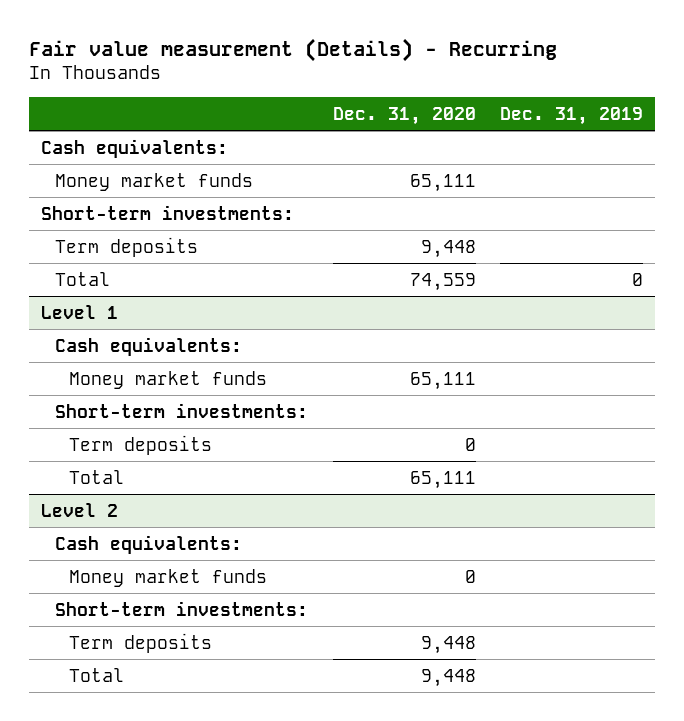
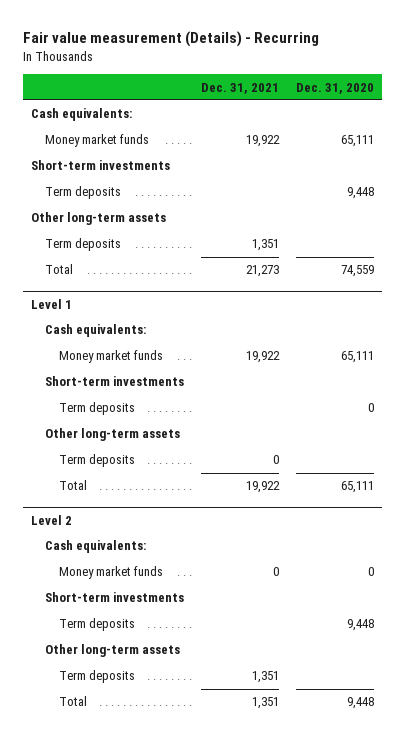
[499,106,643,125] Dec. 31, 2019 -> none
none -> [200,82,279,94] Dec. 31, 2021
[40,204,294,220] Short-term investments: -> [31,160,171,171] Short-term investments
none -> [31,212,167,226] Other long-term assets
none -> [44,238,121,252] Term deposits
[55,402,309,418] Short-term investments: -> [44,376,184,387] Short-term investments
none -> [44,428,180,442] Other long-term assets
none -> [58,454,135,468] Term deposits
[55,600,309,616] Short-term investments: -> [44,592,184,603] Short-term investments
none -> [44,644,180,658] Other long-term assets
none -> [58,670,135,684] Term deposits

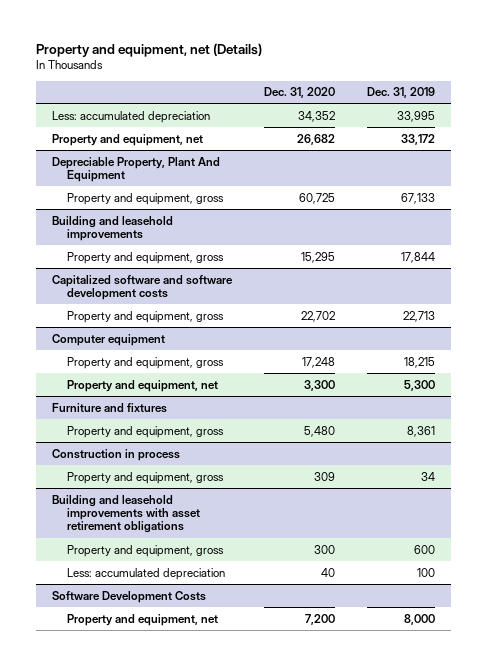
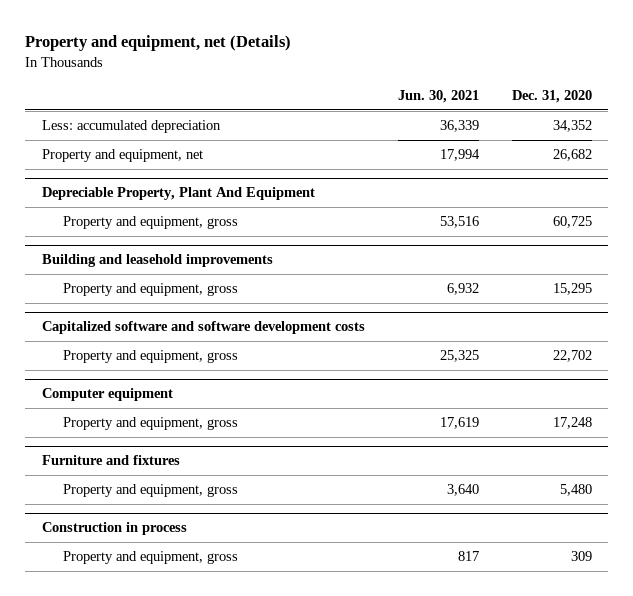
[366,87,435,99] Dec. 31, 2019 -> none
none -> [397,90,479,104] Jun. 30, 2021
[66,379,218,392] Property and equipment, net -> none
[51,494,200,534] Building and leasehold improvements with asset retirement obligations -> none
[66,544,224,557] Property and equipment, gross -> none
[66,567,225,580] Less: accumulated depreciation -> none
[51,590,206,603] Software Development Costs -> none
[66,613,218,626] Property and equipment, net -> none

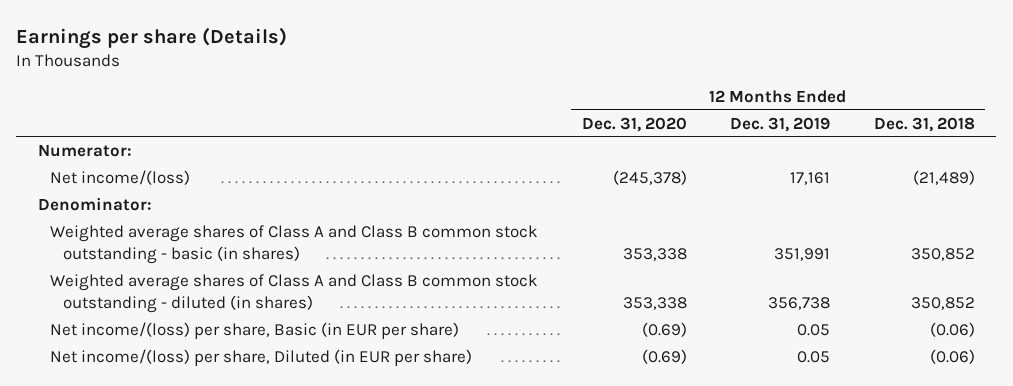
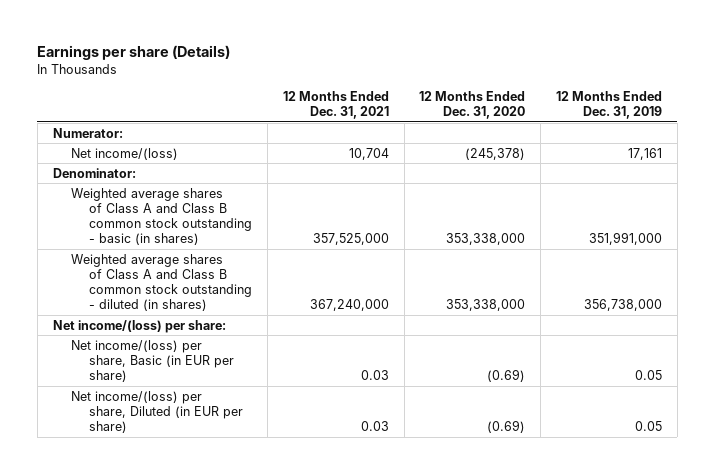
[873,116,975,132] Dec. 31, 2018 -> none
none -> [282,91,389,120] 12 Months Ended Dec. 31, 2021
[622,247,687,261] 353,338 -> [446,232,526,245] 353,338,000
[774,247,831,261] 351,991 -> [588,231,662,245] 351,991,000
[622,296,687,310] 353,338 -> [446,298,526,311] 353,338,000
[768,296,831,310] 356,738 -> [583,298,662,311] 356,738,000
none -> [52,319,226,333] Net income/(loss) per share:

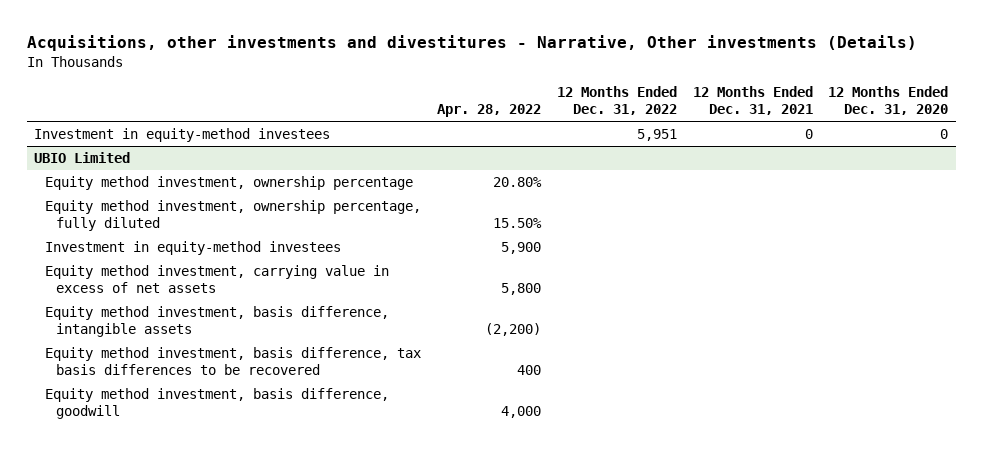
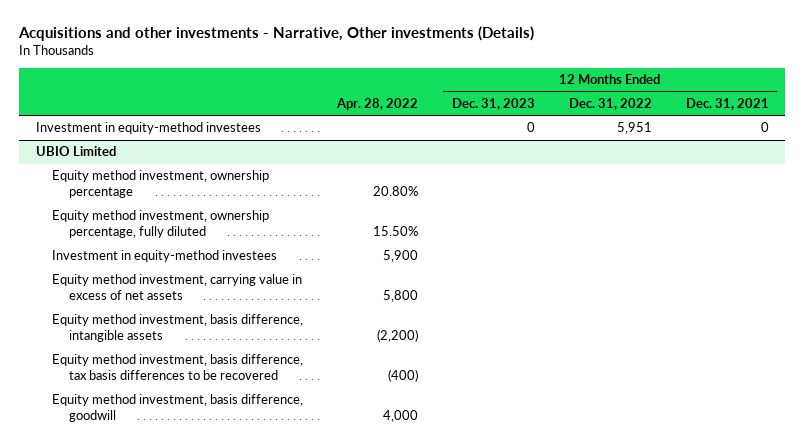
[26,35,917,52] Acquisitions, other investments and divestitures - Narrative, Other investments (Details) -> [17,26,534,42] Acquisitions and other investments - Narrative, Other investments (Details)
[828,86,949,116] 12 Months Ended Dec. 31, 2020 -> none
none -> [451,97,535,110] Dec. 31, 2023
[517,364,542,375] 400 -> [387,369,418,383] (400)

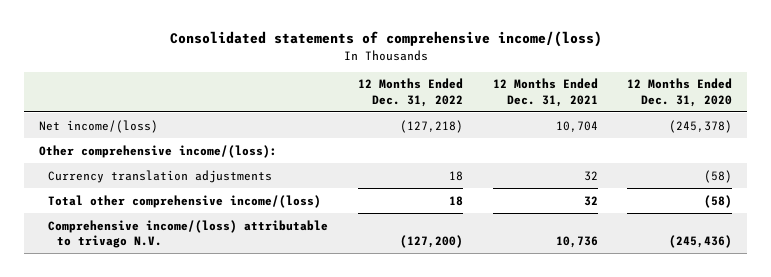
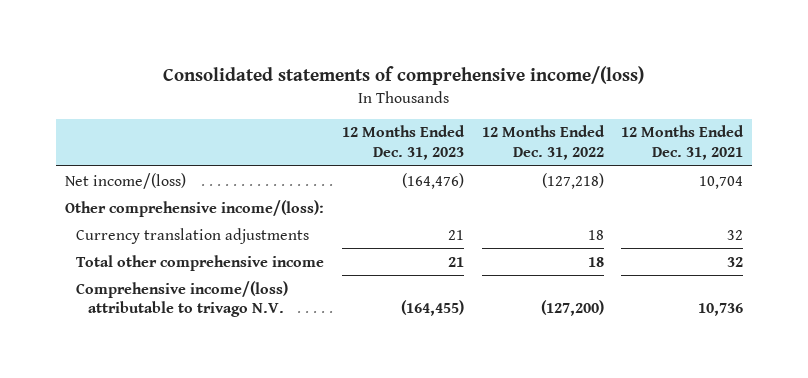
[627,78,733,107] 12 Months Ended Dec. 31, 2020 -> none
none -> [341,125,465,160] 12 Months Ended Dec. 31, 2023
[48,194,322,208] Total other comprehensive income/(loss) -> [76,254,325,271] Total other comprehensive income

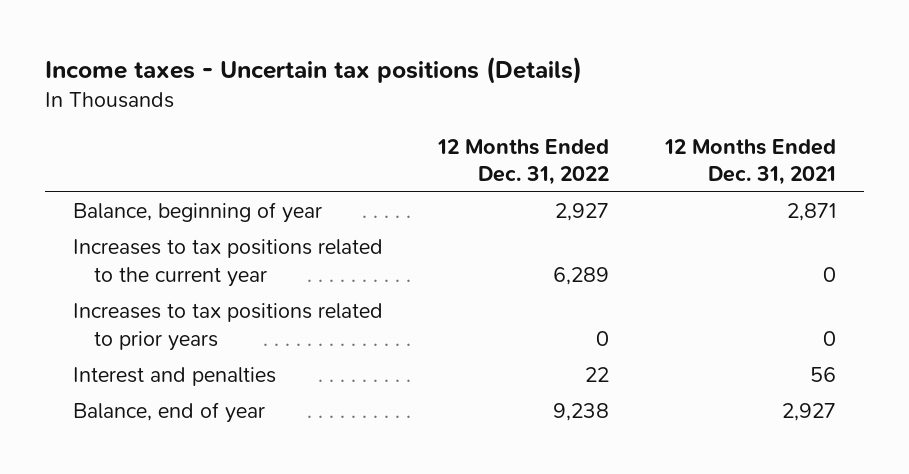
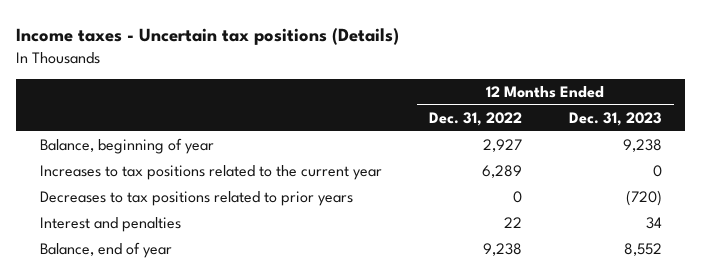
[664,138,837,185] 12 Months Ended Dec. 31, 2021 -> none
none -> [568,112,662,127] Dec. 31, 2023
[72,303,383,351] Increases to tax positions related to prior years -> [39,191,353,207] Decreases to tax positions related to prior years

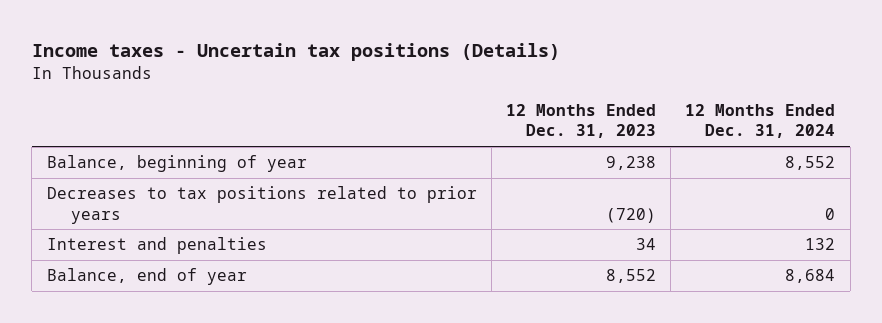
[428,112,522,127] Dec. 31, 2022 -> none
none -> [685,104,836,139] 12 Months Ended Dec. 31, 2024
[39,165,382,181] Increases to tax positions related to the current year -> none

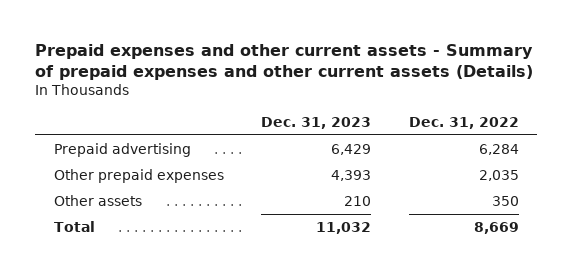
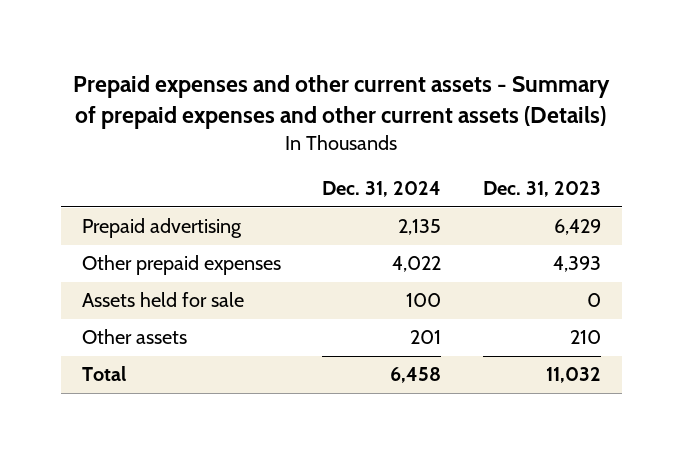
[408,116,519,129] Dec. 31, 2022 -> none
none -> [322,181,442,198] Dec. 31, 2024
none -> [81,292,244,308] Assets held for sale

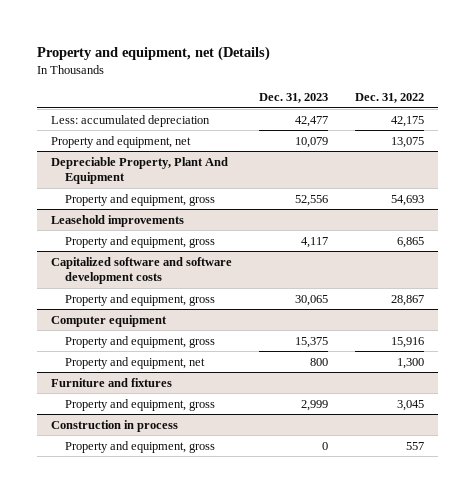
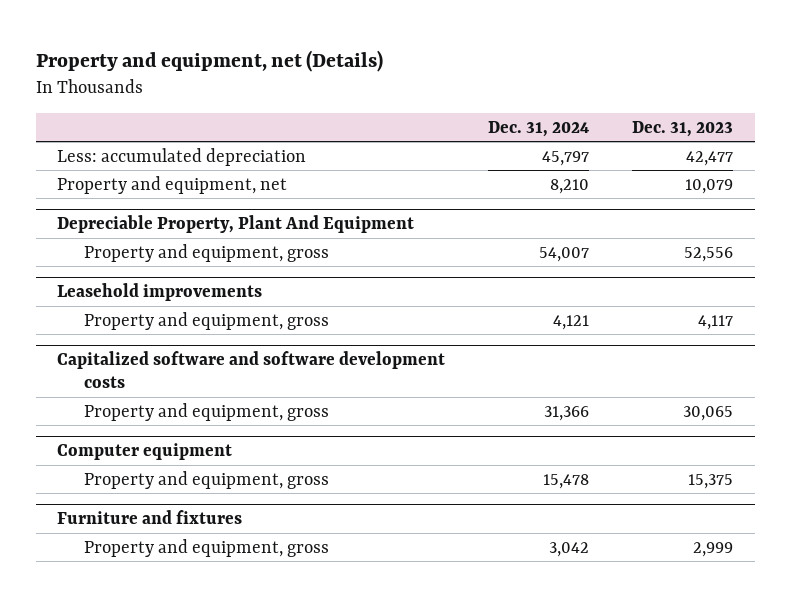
[355,93,425,104] Dec. 31, 2022 -> none
none -> [488,121,590,138] Dec. 31, 2024
[65,356,206,369] Property and equipment, net -> none
[50,419,178,432] Construction in process -> none
[65,440,216,453] Property and equipment, gross -> none

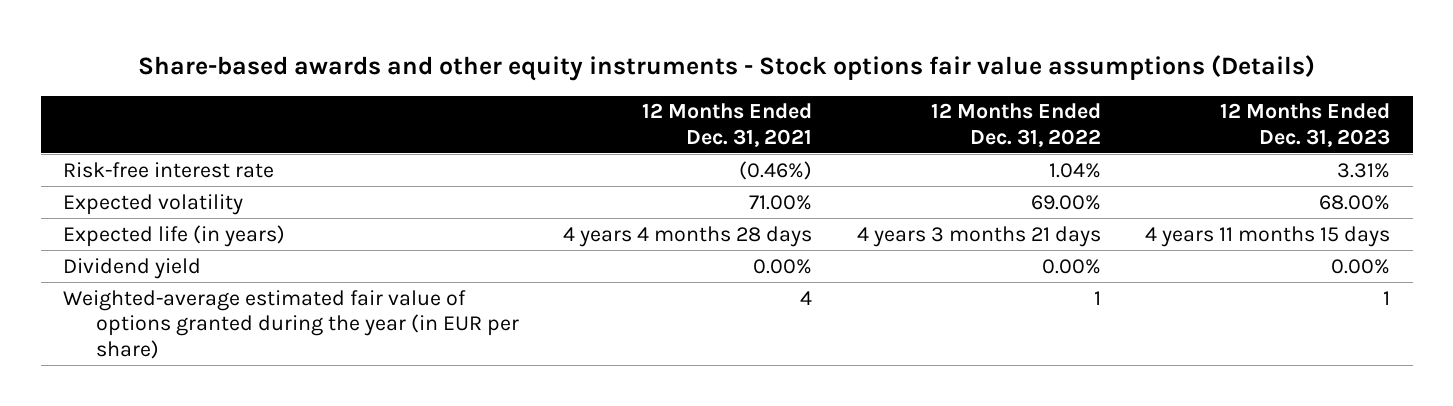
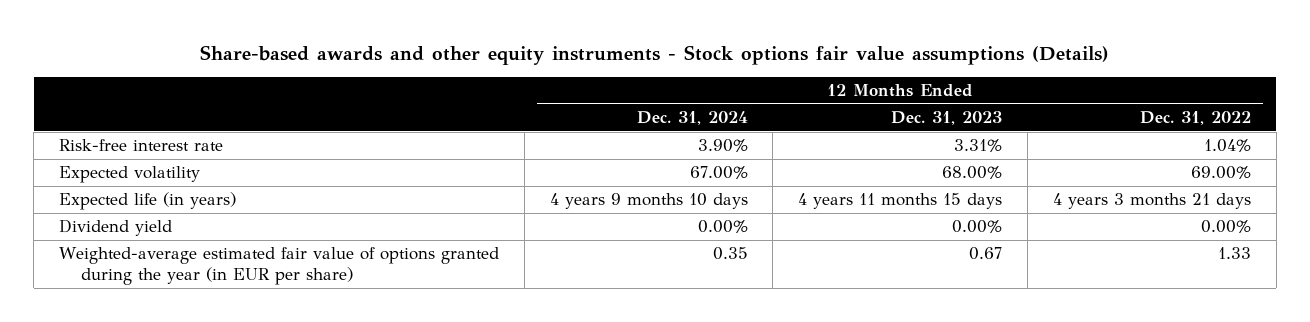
[642,103,813,147] 12 Months Ended Dec. 31, 2021 -> none
none -> [636,111,748,126] Dec. 31, 2024
[1093,290,1101,305] 1 -> [1217,247,1251,260] 1.33
[1383,290,1391,305] 1 -> [969,247,1003,261] 0.67

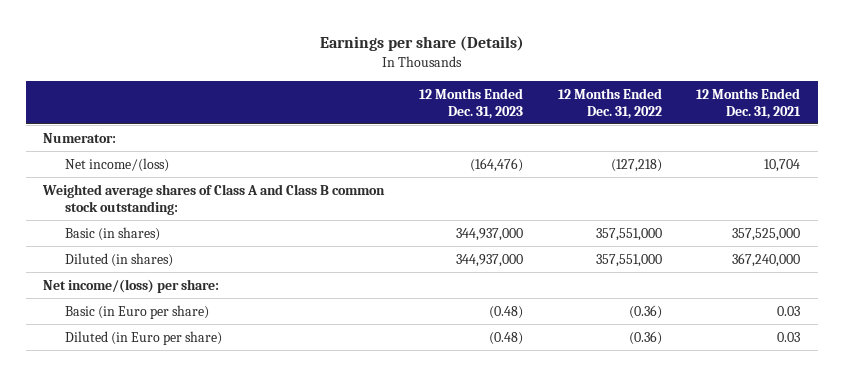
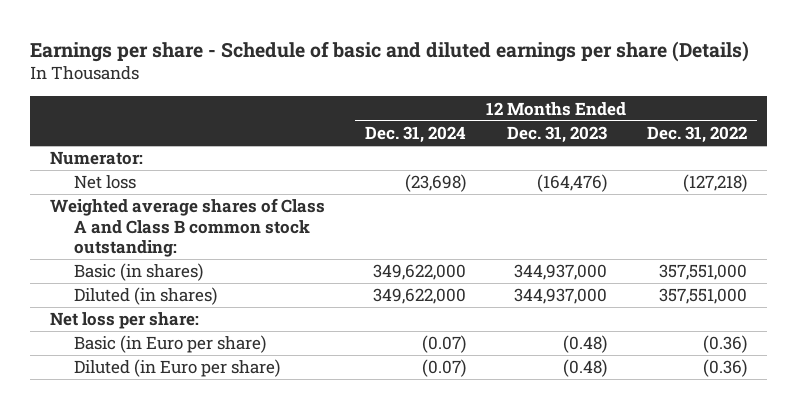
[319,35,524,51] Earnings per share (Details) -> [30,40,750,62] Earnings per share - Schedule of basic and diluted earnings per share (Details)
[696,87,802,119] 12 Months Ended Dec. 31, 2021 -> none
none -> [365,126,467,144] Dec. 31, 2024
[65,157,170,172] Net income/(loss) -> [73,175,136,190] Net loss
[43,278,220,293] Net income/(loss) per share: -> [50,312,200,330] Net loss per share:

